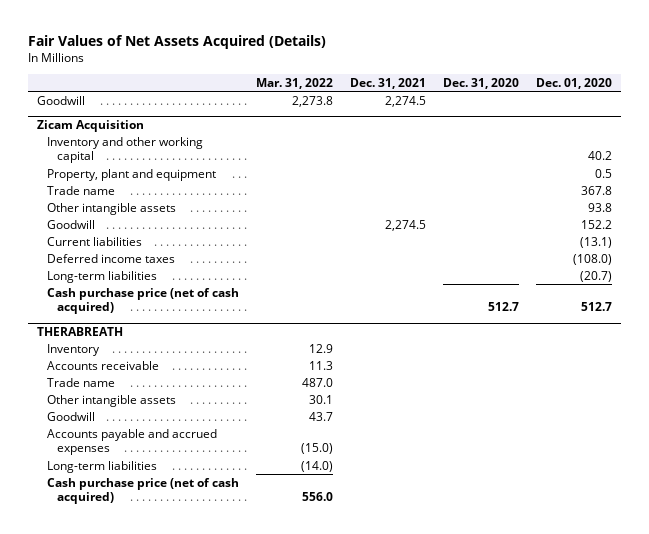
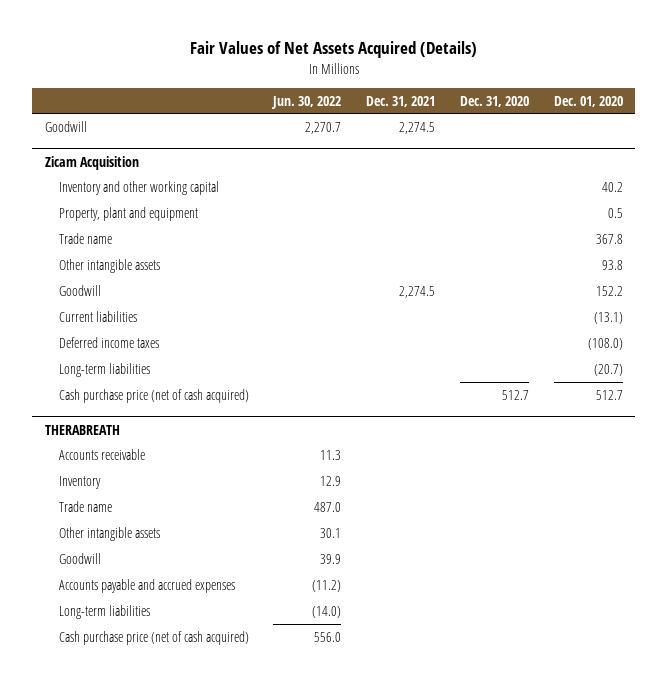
[255,77,333,89] Mar. 31, 2022 -> none
none -> [271,95,342,109] Jun. 30, 2022
[46,343,100,356] Inventory -> [58,475,101,489] Inventory

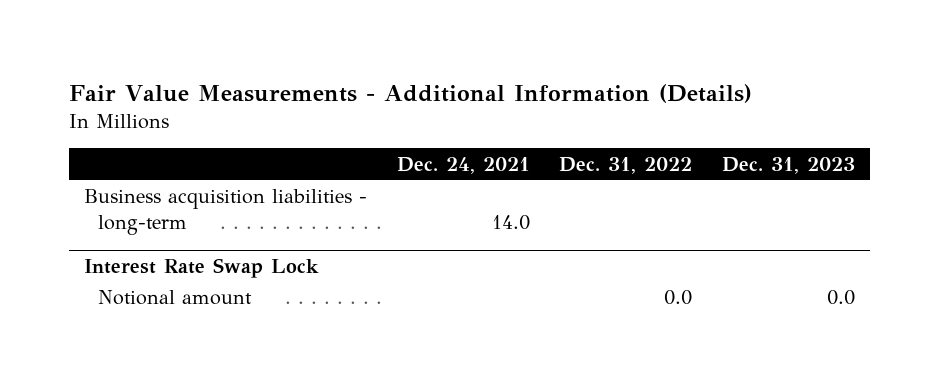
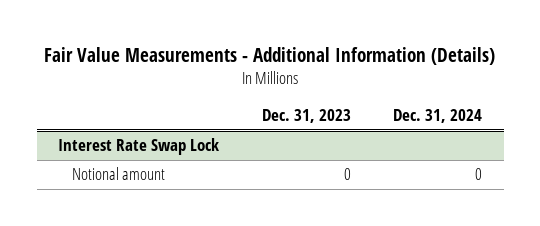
[396,156,530,174] Dec. 24, 2021 -> none
[559,156,693,174] Dec. 31, 2022 -> none
none -> [393,108,483,123] Dec. 31, 2024
[83,188,367,235] Business acquisition liabilities - long-term -> none
[826,289,855,305] 0.0 -> [343,168,351,181] 0

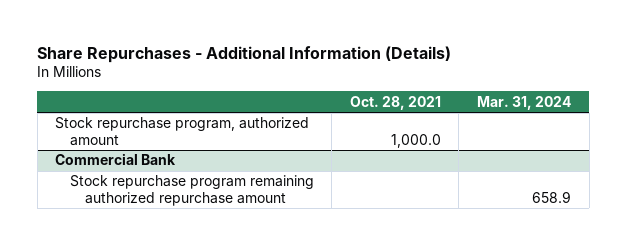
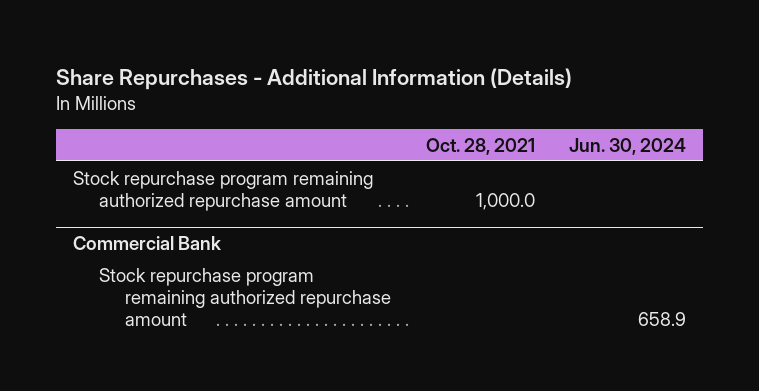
[476,95,571,110] Mar. 31, 2024 -> none
none -> [569,137,687,155] Jun. 30, 2024
[55,117,310,146] Stock repurchase program, authorized amount -> [72,170,373,212] Stock repurchase program remaining authorized repurchase amount

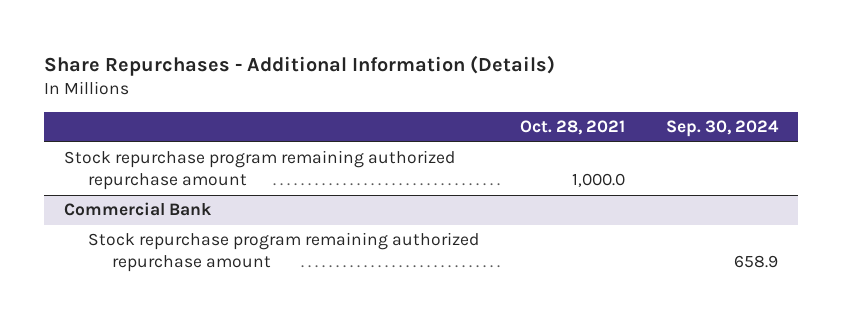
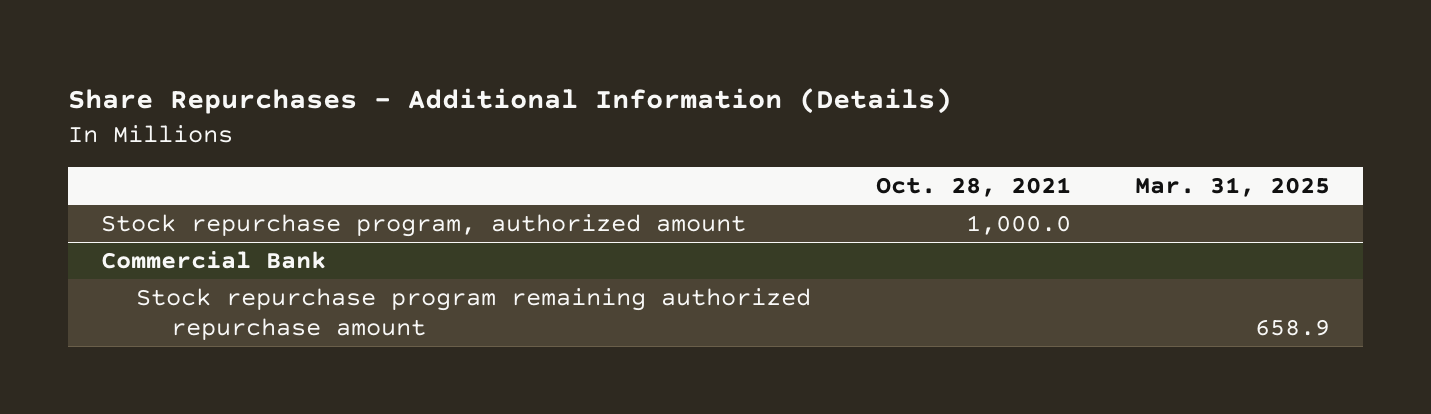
[666,120,780,138] Sep. 30, 2024 -> none
none -> [1135,177,1331,198] Mar. 31, 2025
[64,150,456,191] Stock repurchase program remaining authorized repurchase amount -> [100,214,746,238] Stock repurchase program, authorized amount

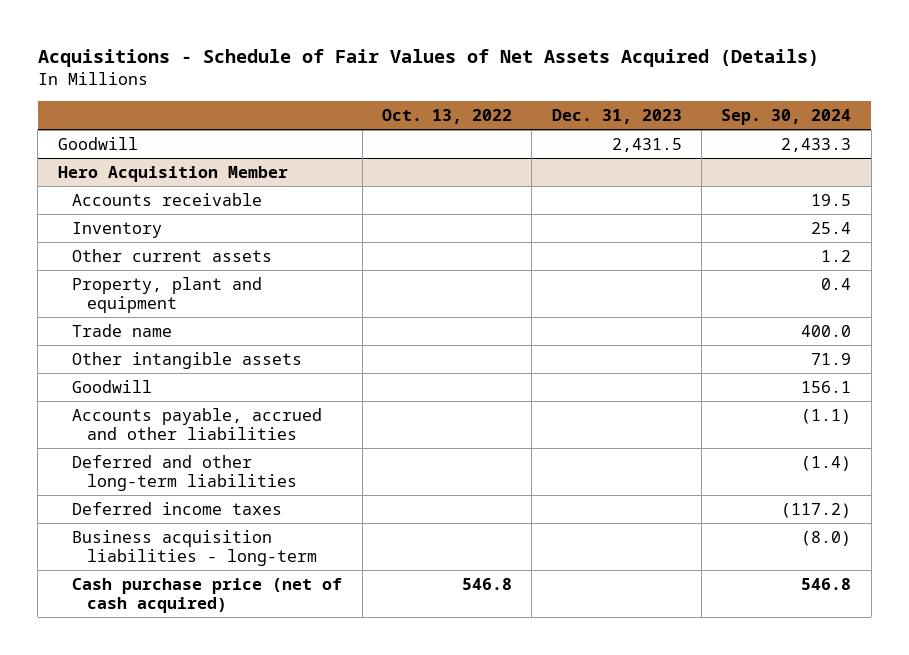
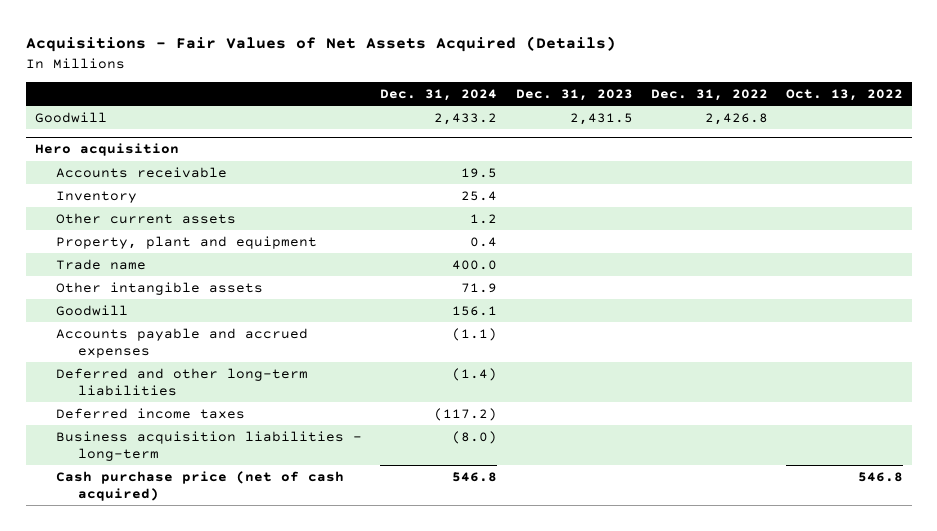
[37,49,819,68] Acquisitions - Schedule of Fair Values of Net Assets Acquired (Details) -> [25,36,616,53] Acquisitions - Fair Values of Net Assets Acquired (Details)
[721,109,852,126] Sep. 30, 2024 -> none
none -> [380,89,498,102] Dec. 31, 2024
none -> [650,89,768,102] Dec. 31, 2022
[57,165,288,182] Hero Acquisition Member -> [34,143,179,157] Hero acquisition
[72,407,323,440] Accounts payable, accrued and other liabilities -> [56,327,309,359] Accounts payable and accrued expenses

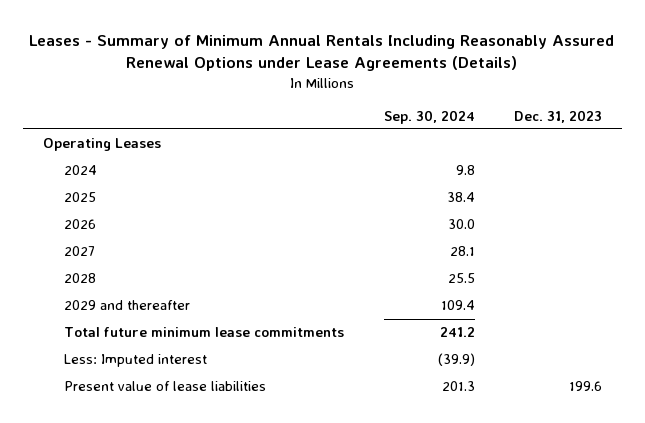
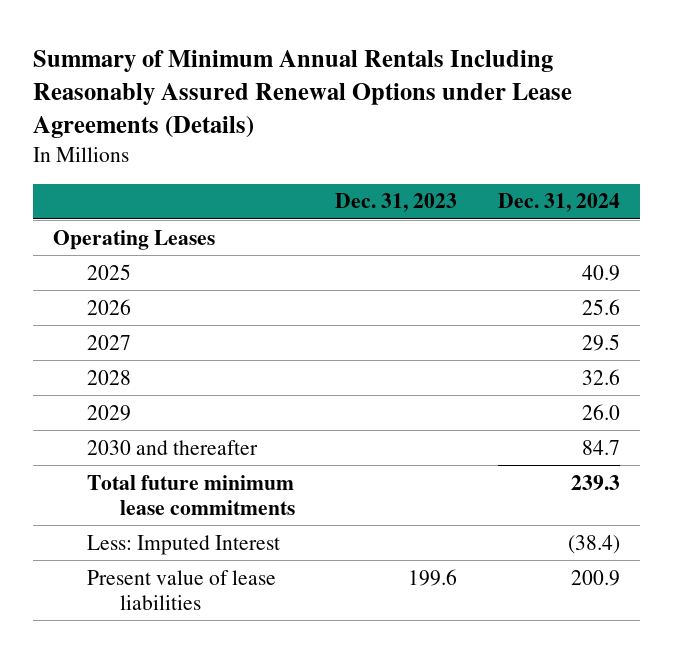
[29,34,615,72] Leases - Summary of Minimum Annual Rentals Including Reasonably Assured Renewal Options under Lease Agreements (Details) -> [33,49,573,139] Summary of Minimum Annual Rentals Including Reasonably Assured Renewal Options under Lease Agreements (Details)
[383,109,475,124] Sep. 30, 2024 -> none
none -> [497,193,620,213] Dec. 31, 2024
[64,165,98,176] 2024 -> none
none -> [86,404,131,421] 2029
[64,300,191,311] 2029 and thereafter -> [86,439,258,455] 2030 and thereafter
[64,354,208,368] Less: Imputed interest -> [86,534,280,555] Less: Imputed Interest

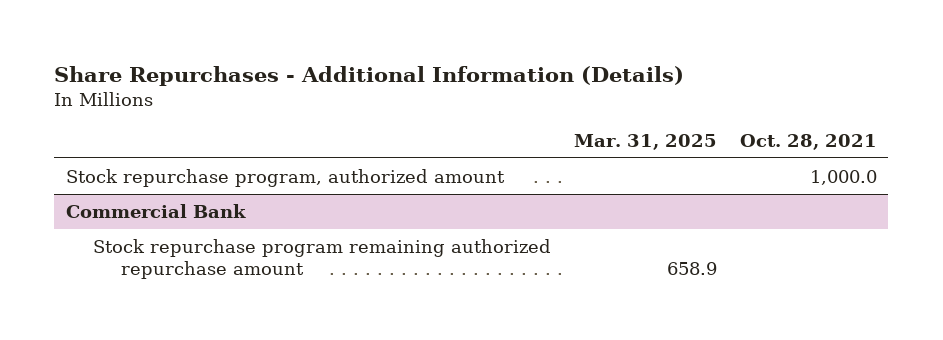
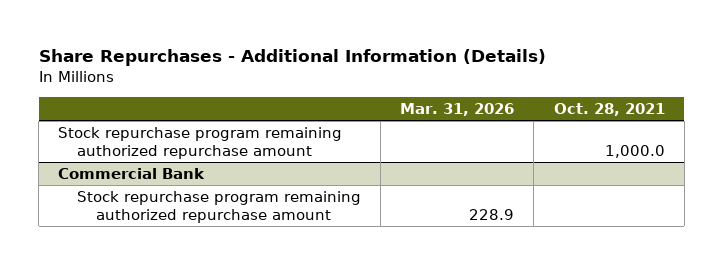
[574,134,718,151] Mar. 31, 2025 -> none
none -> [400,103,515,117] Mar. 31, 2026
[65,168,505,187] Stock repurchase program, authorized amount -> [58,126,343,160] Stock repurchase program remaining authorized repurchase amount

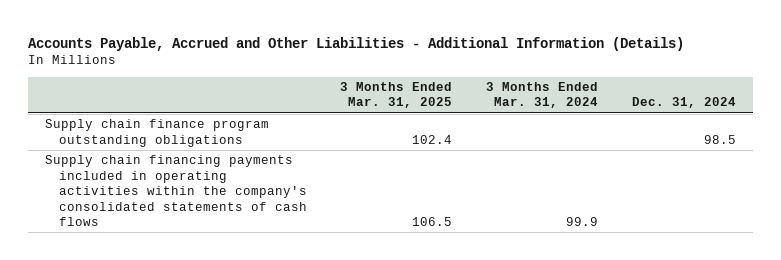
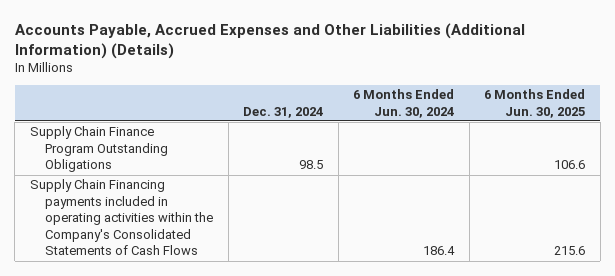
[28,36,685,51] Accounts Payable, Accrued and Other Liabilities - Additional Information (Details) -> [14,22,525,59] Accounts Payable, Accrued Expenses and Other Liabilities (Additional Information) (Details)
[340,81,453,109] 3 Months Ended Mar. 31, 2025 -> none
[486,81,599,109] 3 Months Ended Mar. 31, 2024 -> none
none -> [353,89,455,118] 6 Months Ended Jun. 30, 2024
none -> [484,89,586,118] 6 Months Ended Jun. 30, 2025
[45,119,270,147] Supply chain finance program outstanding obligations -> [29,126,169,173] Supply Chain Finance Program Outstanding Obligations
[45,155,307,226] Supply chain financing payments included in operating activities within the company's consolidated statements of cash flows -> [29,179,214,256] Supply Chain Financing payments included in operating activities within the Company's Consolidated Statements of Cash Flows

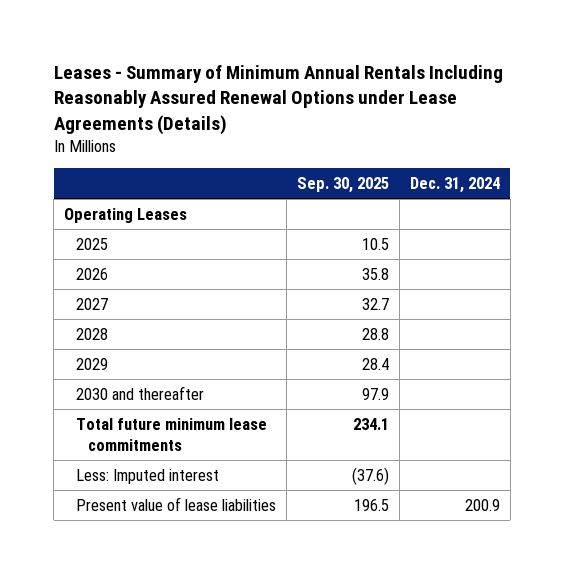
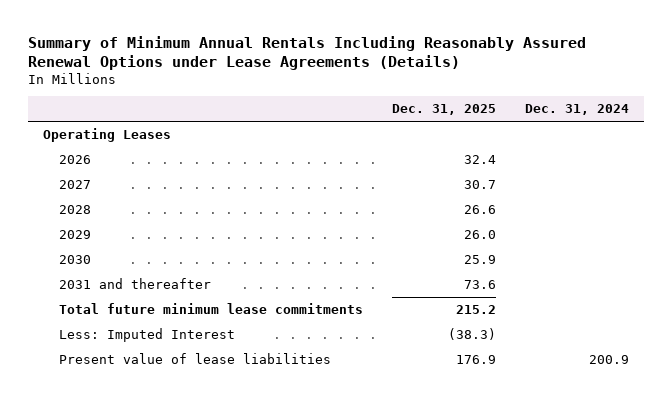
[53,65,503,135] Leases - Summary of Minimum Annual Rentals Including Reasonably Assured Renewal Options under Lease Agreements (Details) -> [28,35,587,70] Summary of Minimum Annual Rentals Including Reasonably Assured Renewal Options under Lease Agreements (Details)
[296,176,389,193] Sep. 30, 2025 -> none
none -> [391,104,496,116] Dec. 31, 2025
[76,237,109,250] 2025 -> none
none -> [58,255,91,265] 2030
[76,385,205,400] 2030 and thereafter -> [58,278,211,290] 2031 and thereafter
[76,468,220,484] Less: Imputed interest -> [58,328,235,343] Less: Imputed Interest

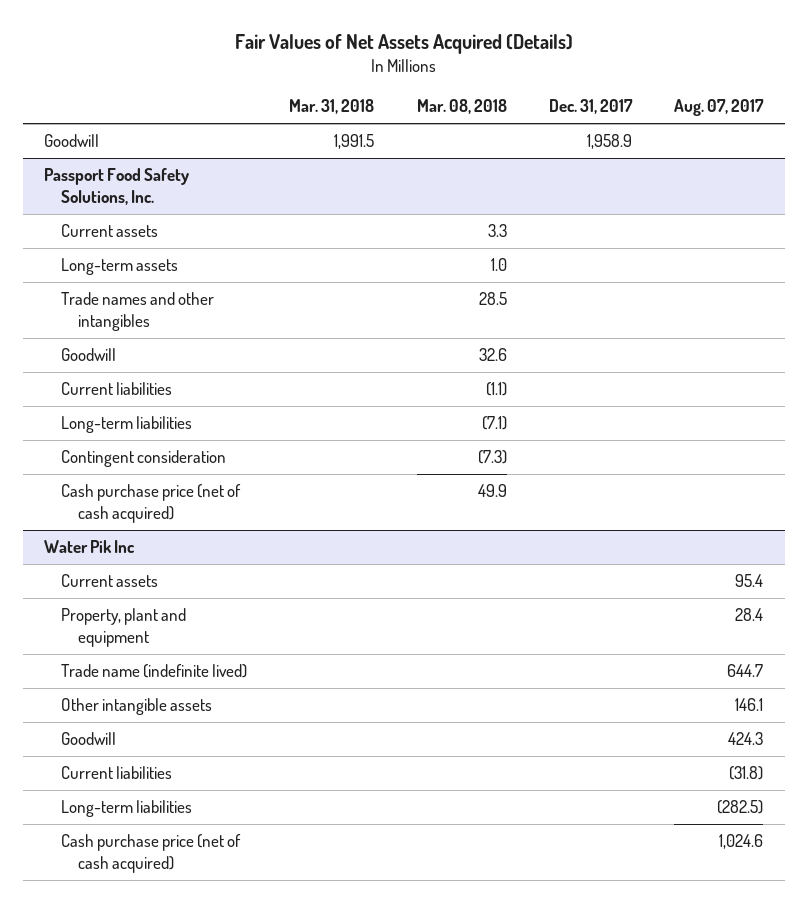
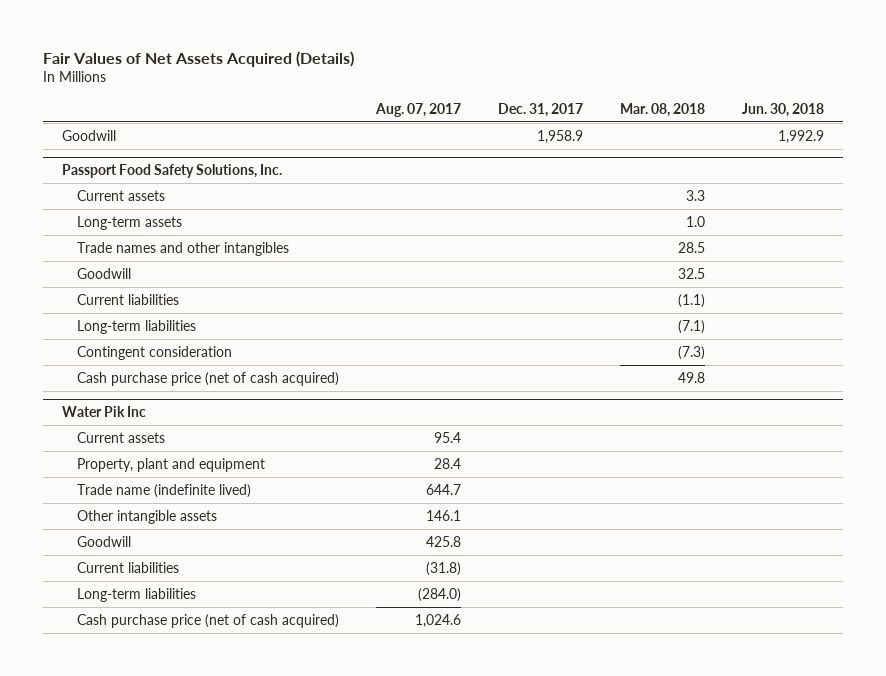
[289,99,375,115] Mar. 31, 2018 -> none
none -> [742,102,825,117] Jun. 30, 2018
[478,348,507,362] 32.6 -> [678,267,706,279] 32.5
[477,484,507,498] 49.9 -> [678,371,706,383] 49.8
[728,732,764,746] 424.3 -> [425,535,461,547] 425.8
[717,800,764,815] (282.5) -> [417,587,461,602] (284.0)

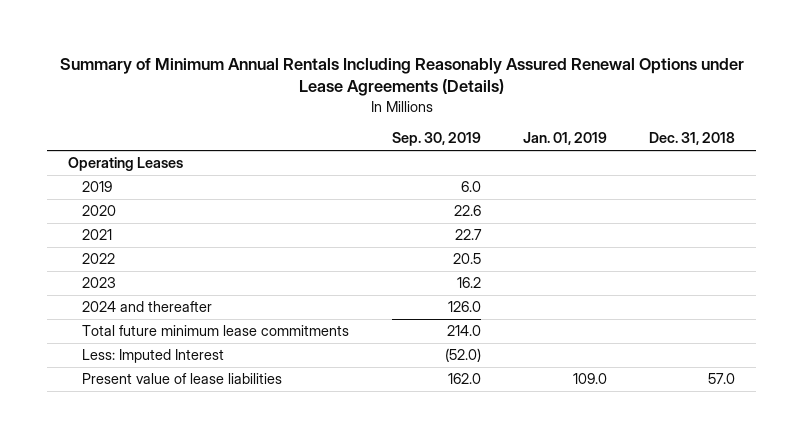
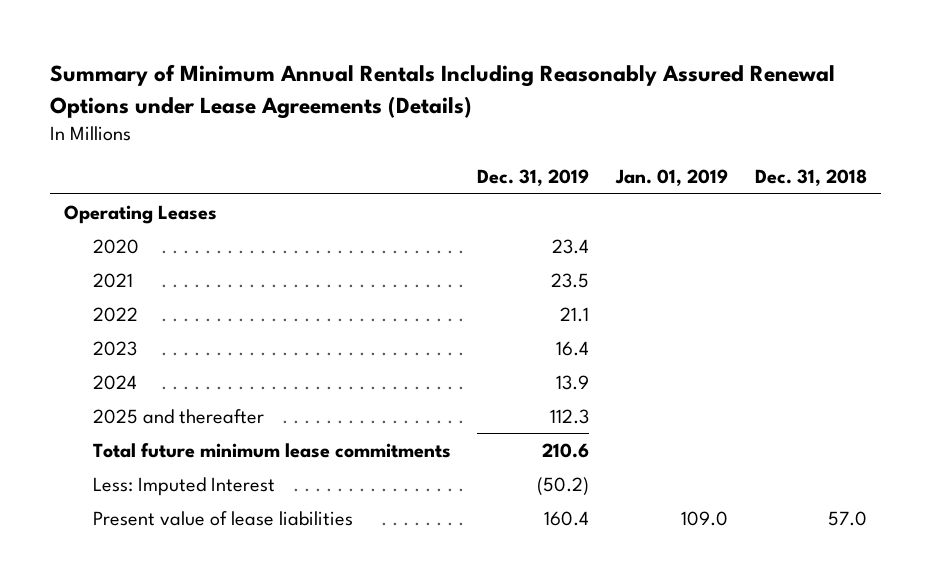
[391,132,481,147] Sep. 30, 2019 -> none
none -> [477,169,590,187] Dec. 31, 2019
[82,181,113,193] 2019 -> none
none -> [92,374,137,390] 2024
[82,301,213,313] 2024 and thereafter -> [92,408,264,424] 2025 and thereafter

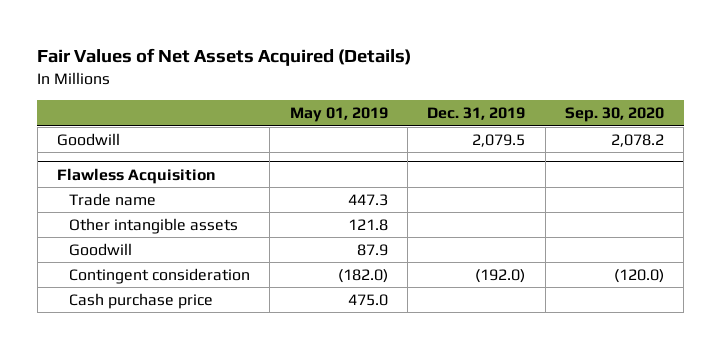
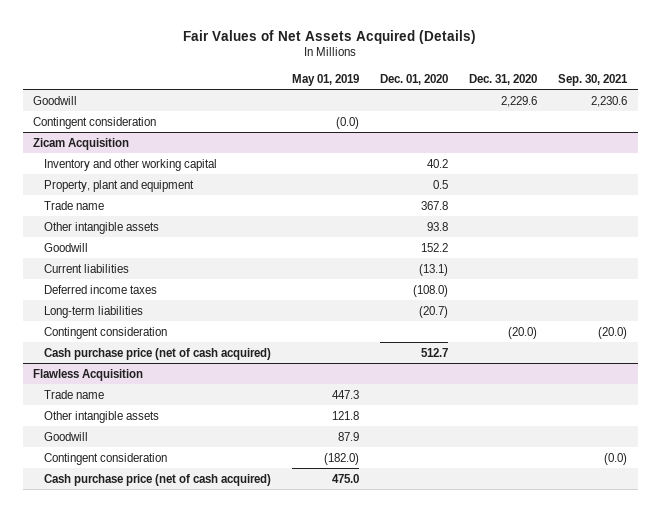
[427,107,526,121] Dec. 31, 2019 -> none
[564,107,664,123] Sep. 30, 2020 -> none
none -> [380,73,449,85] Dec. 01, 2020
none -> [469,73,538,85] Dec. 31, 2020
none -> [558,73,629,86] Sep. 30, 2021
none -> [33,116,157,129] Contingent consideration
none -> [33,137,130,150] Zicam Acquisition
none -> [44,158,218,171] Inventory and other working capital
none -> [44,179,195,192] Property, plant and equipment
none -> [44,200,105,210] Trade name
none -> [44,221,160,234] Other intangible assets
none -> [44,242,89,252] Goodwill
none -> [44,263,130,273] Current liabilities
none -> [44,284,158,294] Deferred income taxes
none -> [44,305,144,318] Long-term liabilities
none -> [44,326,168,339] Contingent consideration
none -> [44,347,272,360] Cash purchase price (net of cash acquired)
[68,292,213,309] Cash purchase price -> [44,473,272,486] Cash purchase price (net of cash acquired)

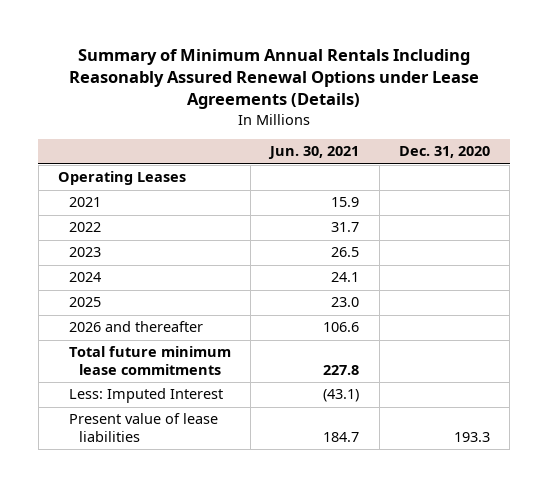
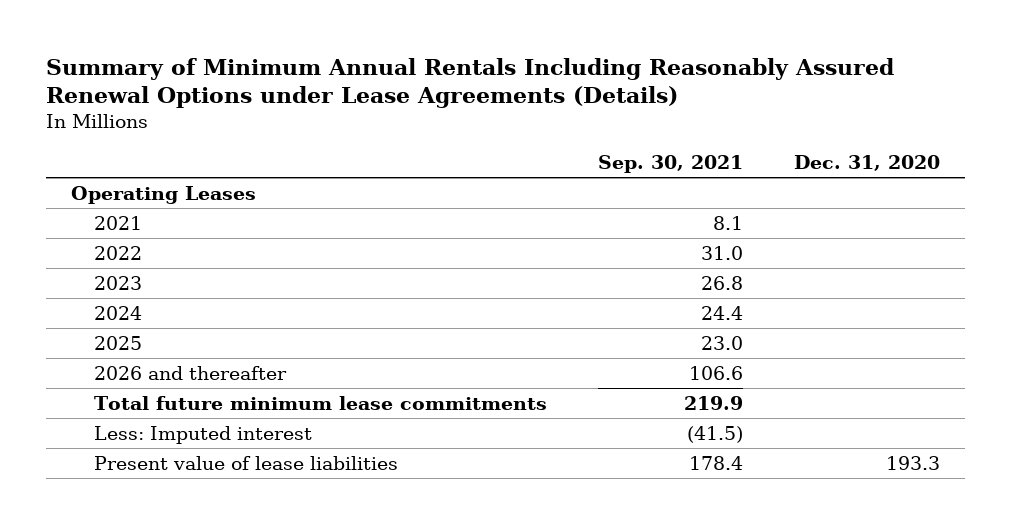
[268,146,360,160] Jun. 30, 2021 -> none
none -> [597,154,743,173] Sep. 30, 2021
[68,388,223,404] Less: Imputed Interest -> [94,425,313,444] Less: Imputed interest

